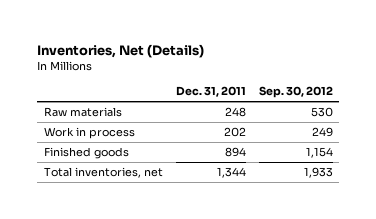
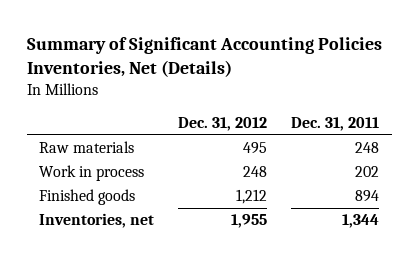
[37,43,205,58] Inventories, Net (Details) -> [26,37,382,78] Summary of Significant Accounting Policies Inventories, Net (Details)
[258,86,333,99] Sep. 30, 2012 -> none
none -> [178,116,268,131] Dec. 31, 2012
[43,167,163,179] Total inventories, net -> [38,213,154,229] Inventories, net

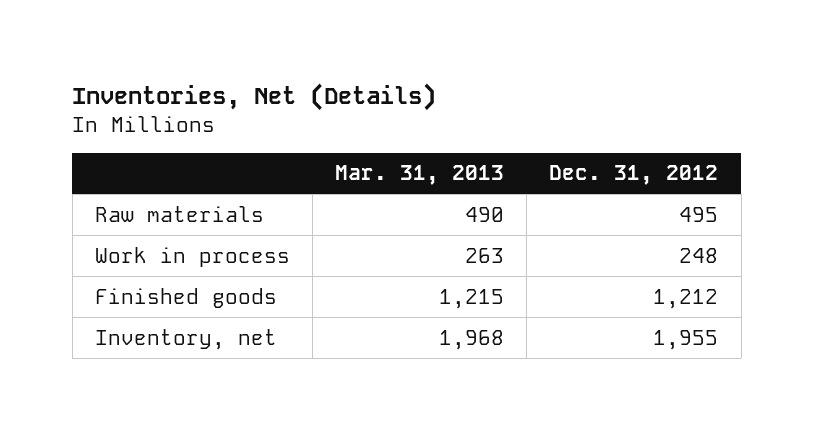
[26,37,382,78] Summary of Significant Accounting Policies Inventories, Net (Details) -> [72,83,437,112] Inventories, Net (Details)
[291,116,380,131] Dec. 31, 2011 -> none
none -> [335,165,505,186] Mar. 31, 2013
[38,213,154,229] Inventories, net -> [94,328,277,350] Inventory, net

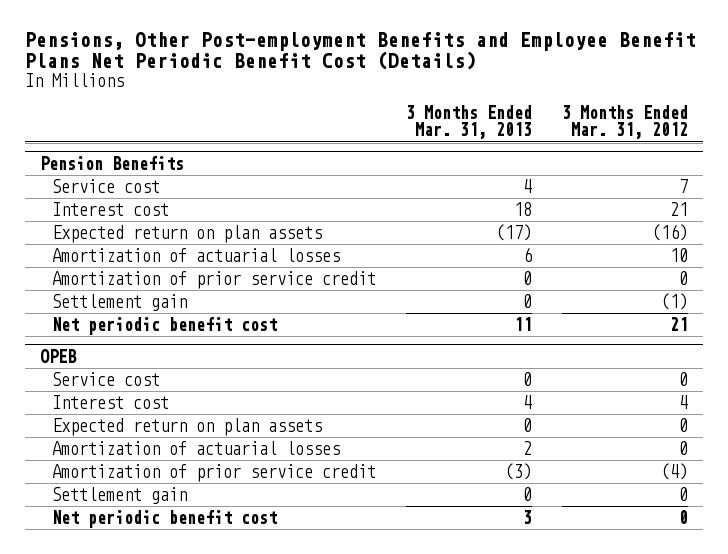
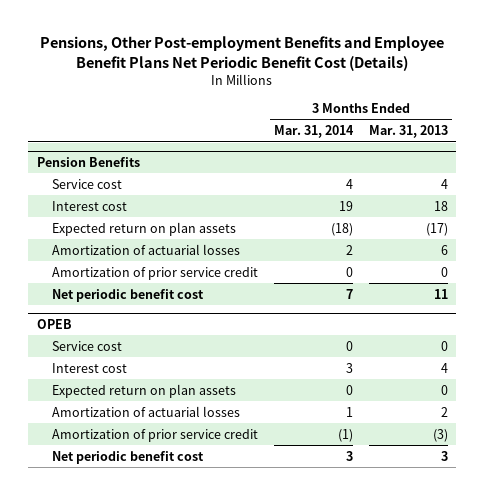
[562,104,689,140] 3 Months Ended Mar. 31, 2012 -> none
none -> [273,125,354,139] Mar. 31, 2014
[52,293,188,311] Settlement gain -> none
[52,486,188,504] Settlement gain -> none

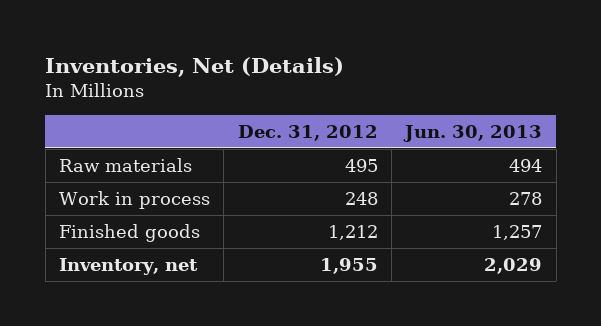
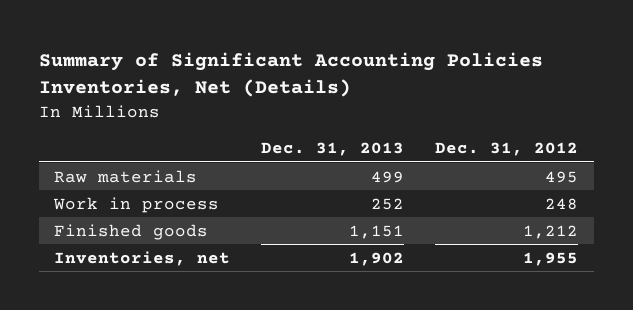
[45,56,345,77] Inventories, Net (Details) -> [38,52,543,98] Summary of Significant Accounting Policies Inventories, Net (Details)
[403,124,543,142] Jun. 30, 2013 -> none
none -> [261,142,405,157] Dec. 31, 2013
[58,257,198,275] Inventory, net -> [54,250,231,266] Inventories, net

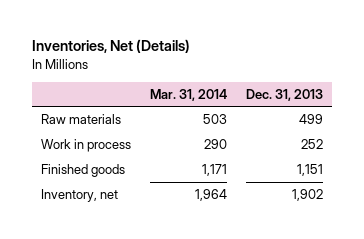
[38,52,543,98] Summary of Significant Accounting Policies Inventories, Net (Details) -> [31,39,190,54] Inventories, Net (Details)
[435,142,579,157] Dec. 31, 2012 -> none
none -> [149,88,227,101] Mar. 31, 2014
[54,250,231,266] Inventories, net -> [41,188,119,202] Inventory, net

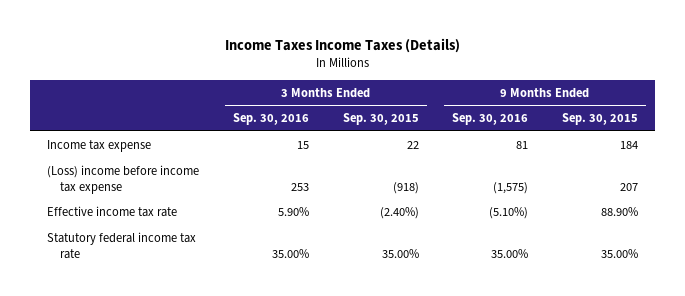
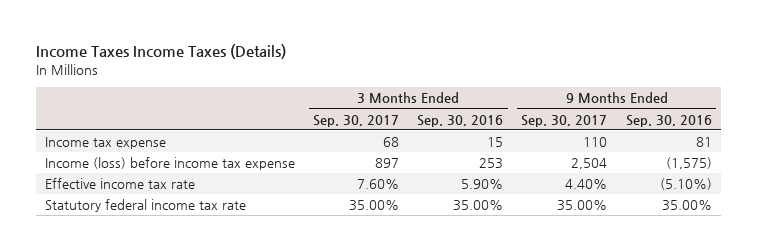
[342,113,419,126] Sep. 30, 2015 -> none
[561,113,638,126] Sep. 30, 2015 -> none
none -> [313,114,400,127] Sep. 30, 2017
none -> [521,114,608,127] Sep. 30, 2017
[47,164,200,194] (Loss) income before income tax expense -> [45,157,296,171] Income (loss) before income tax expense

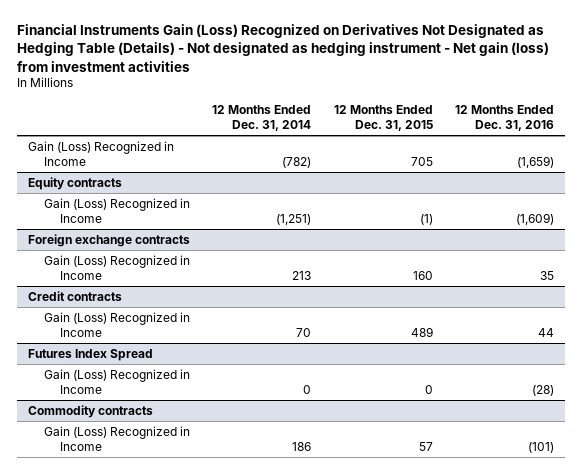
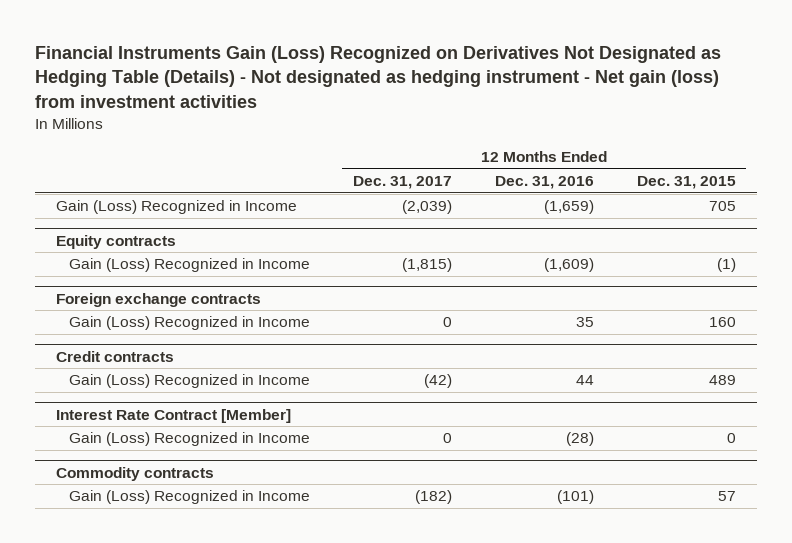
[212,105,312,132] 12 Months Ended Dec. 31, 2014 -> none
none -> [352,176,452,190] Dec. 31, 2017
[27,348,153,361] Futures Index Spread -> [55,408,291,423] Interest Rate Contract [Member]

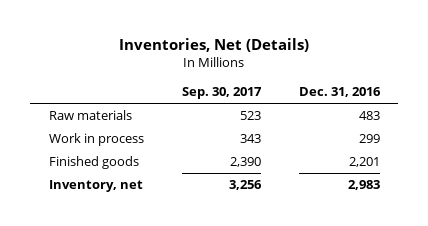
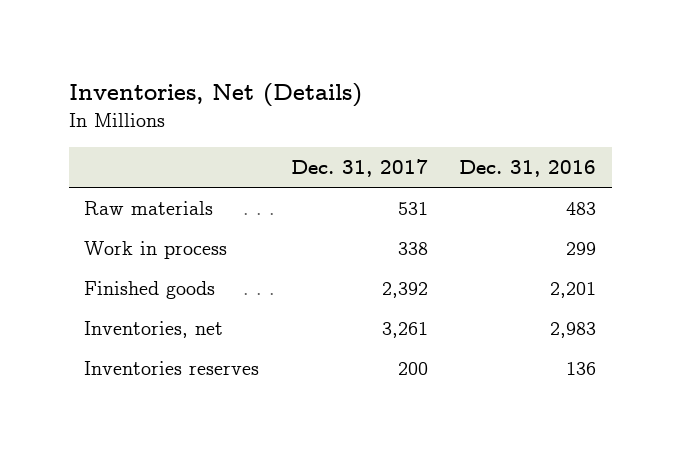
[181,87,262,100] Sep. 30, 2017 -> none
none -> [290,159,428,178] Dec. 31, 2017
[48,180,143,193] Inventory, net -> [84,320,224,338] Inventories, net
none -> [84,360,260,375] Inventories reserves

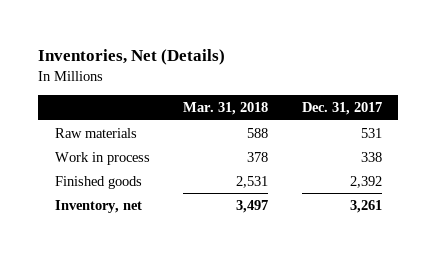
[459,160,597,178] Dec. 31, 2016 -> none
none -> [183,102,269,116] Mar. 31, 2018
[84,360,260,375] Inventories reserves -> none
[84,320,224,338] Inventories, net -> [54,199,142,213] Inventory, net

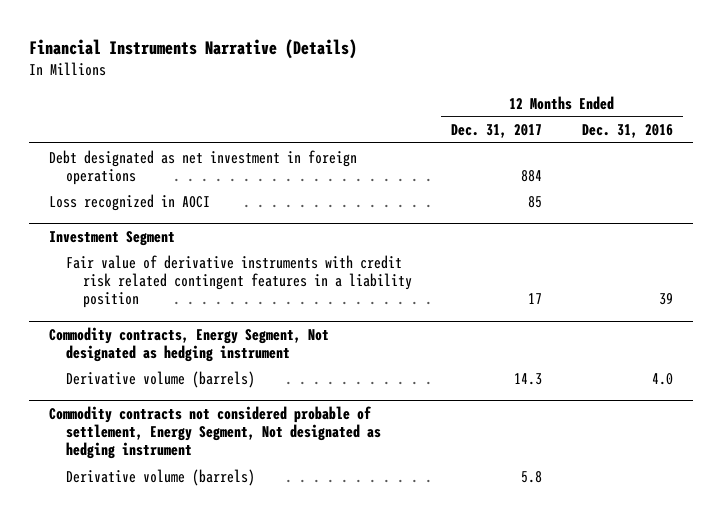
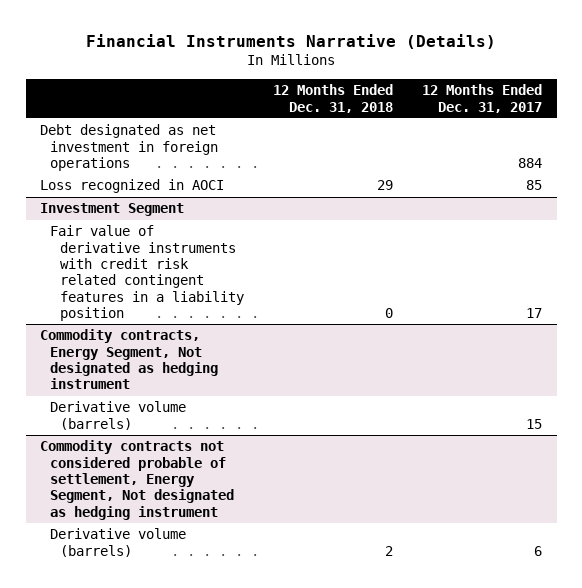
[581,124,673,139] Dec. 31, 2016 -> none
none -> [273,84,394,113] 12 Months Ended Dec. 31, 2018
[514,372,543,385] 14.3 -> [526,418,543,429] 15
[521,470,543,483] 5.8 -> [534,545,543,556] 6

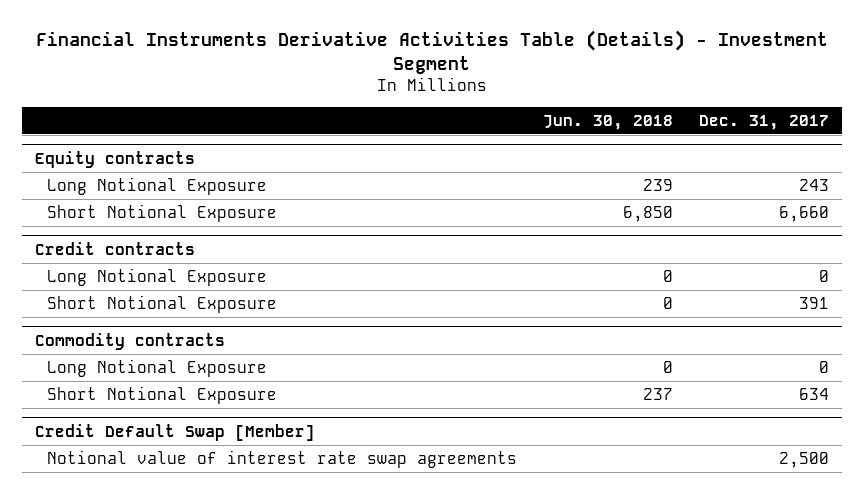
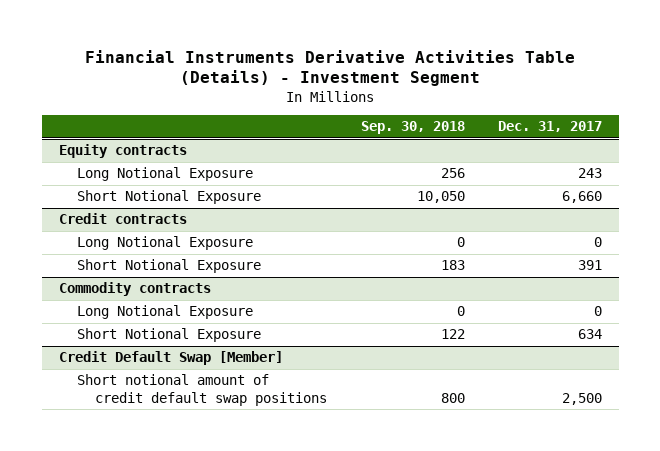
[542,114,673,130] Jun. 30, 2018 -> none
none -> [360,121,465,135] Sep. 30, 2018
[46,449,517,468] Notional value of interest rate swap agreements -> [76,374,328,406] Short notional amount of credit default swap positions

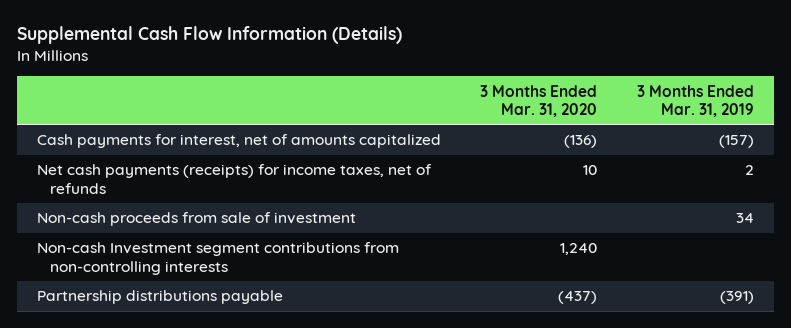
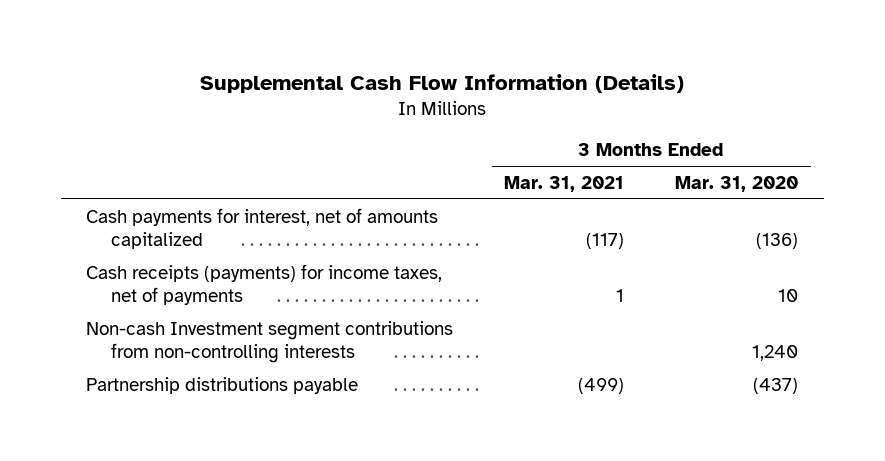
[637,84,755,117] 3 Months Ended Mar. 31, 2019 -> none
none -> [504,175,625,192] Mar. 31, 2021
[36,212,356,227] Non-cash proceeds from sale of investment -> none
[36,164,432,194] Net cash payments (receipts) for income taxes, net of refunds -> [86,263,443,306] Cash receipts (payments) for income taxes, net of payments

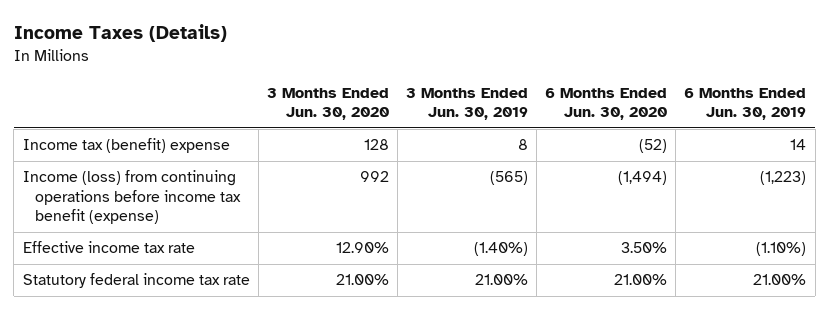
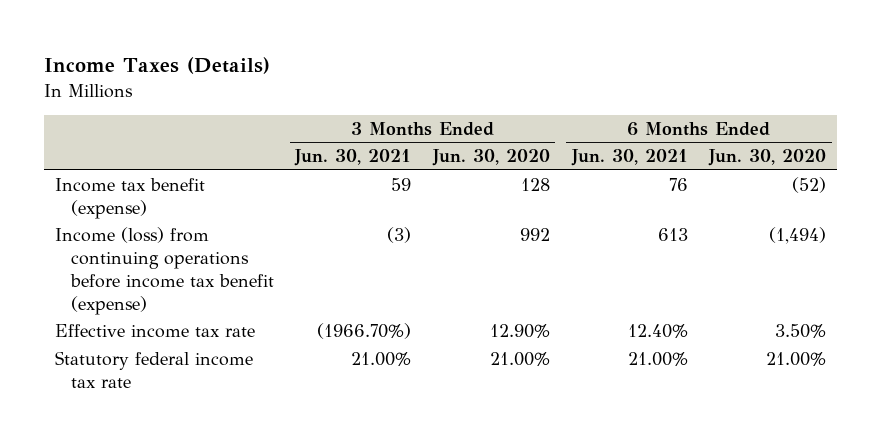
[405,88,528,121] 3 Months Ended Jun. 30, 2019 -> none
[684,88,807,121] 6 Months Ended Jun. 30, 2019 -> none
none -> [294,149,412,167] Jun. 30, 2021
none -> [570,149,688,167] Jun. 30, 2021
[22,138,230,154] Income tax (benefit) expense -> [55,177,206,219] Income tax benefit (expense)

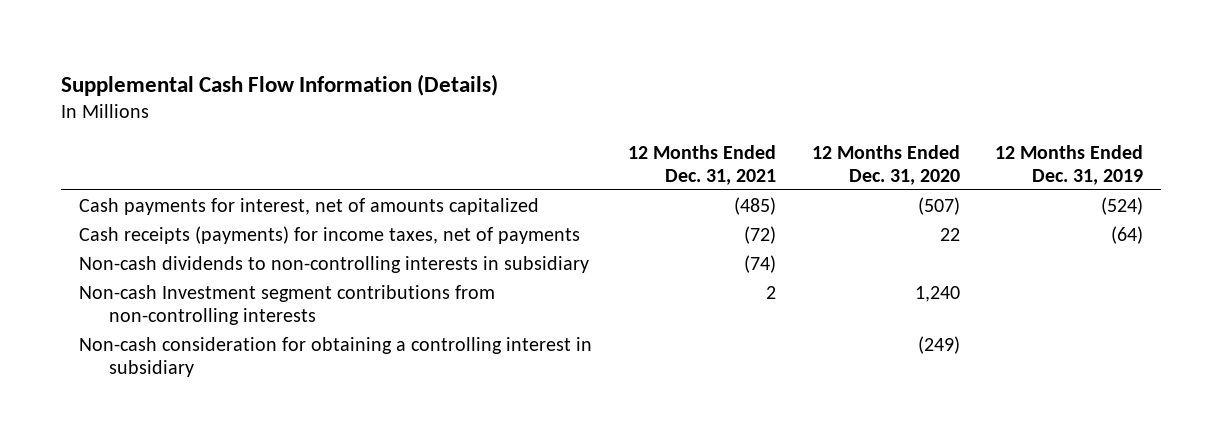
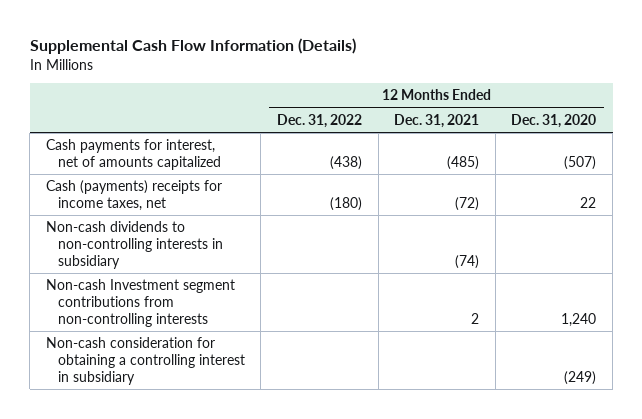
[995,144,1144,185] 12 Months Ended Dec. 31, 2019 -> none
none -> [277,113,363,128] Dec. 31, 2022
[79,225,581,244] Cash receipts (payments) for income taxes, net of payments -> [45,180,222,212] Cash (payments) receipts for income taxes, net

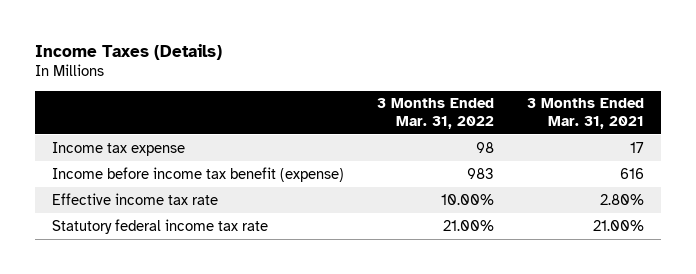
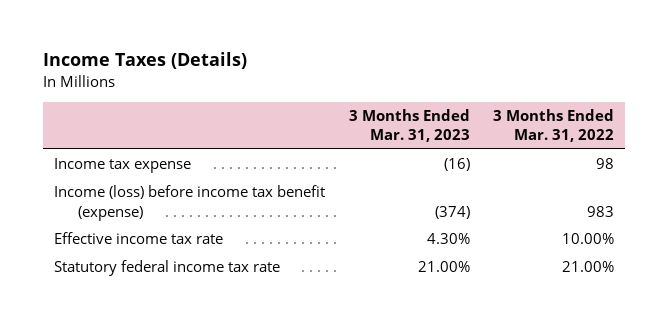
[527,98,645,129] 3 Months Ended Mar. 31, 2021 -> none
none -> [348,109,470,143] 3 Months Ended Mar. 31, 2023
[51,166,344,182] Income before income tax benefit (expense) -> [54,185,326,221] Income (loss) before income tax benefit (expense)

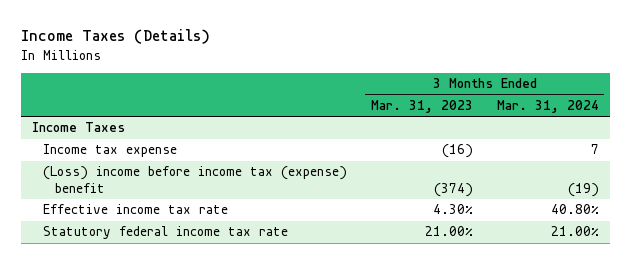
[492,109,614,143] 3 Months Ended Mar. 31, 2022 -> none
none -> [496,100,599,114] Mar. 31, 2024
none -> [32,122,126,133] Income Taxes
[54,185,326,221] Income (loss) before income tax benefit (expense) -> [43,166,348,194] (Loss) income before income tax (expense) benefit

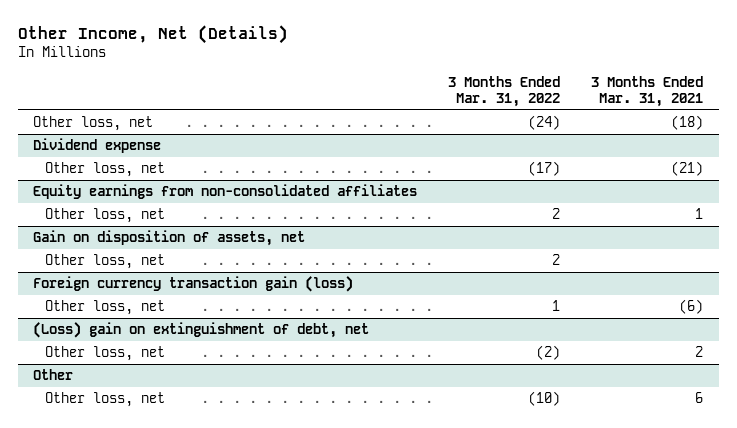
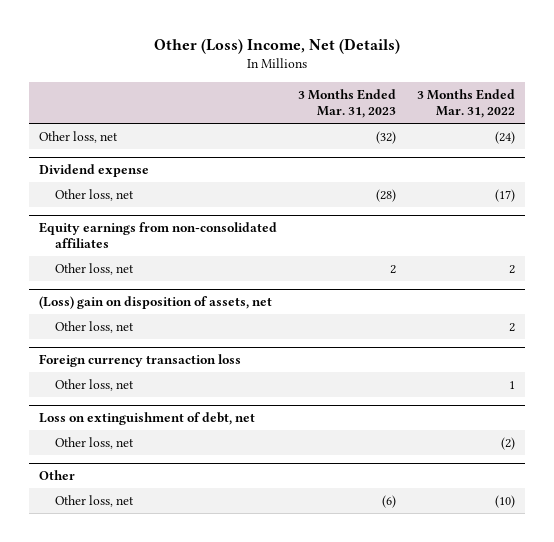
[17,24,288,44] Other Income, Net (Details) -> [153,37,400,54] Other (Loss) Income, Net (Details)
[591,76,704,108] 3 Months Ended Mar. 31, 2021 -> none
none -> [297,89,396,119] 3 Months Ended Mar. 31, 2023
[33,230,306,247] Gain on disposition of assets, net -> [39,296,273,310] (Loss) gain on disposition of assets, net
[33,276,354,293] Foreign currency transaction gain (loss) -> [39,354,242,368] Foreign currency transaction loss
[33,322,370,339] (Loss) gain on extinguishment of debt, net -> [39,412,256,426] Loss on extinguishment of debt, net

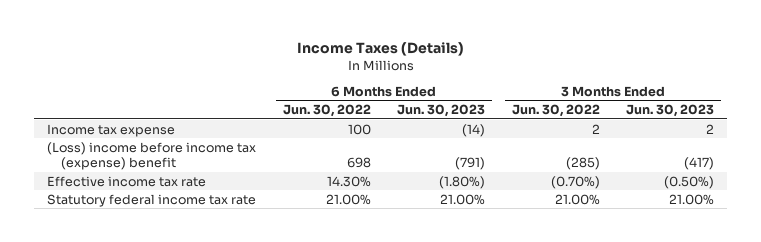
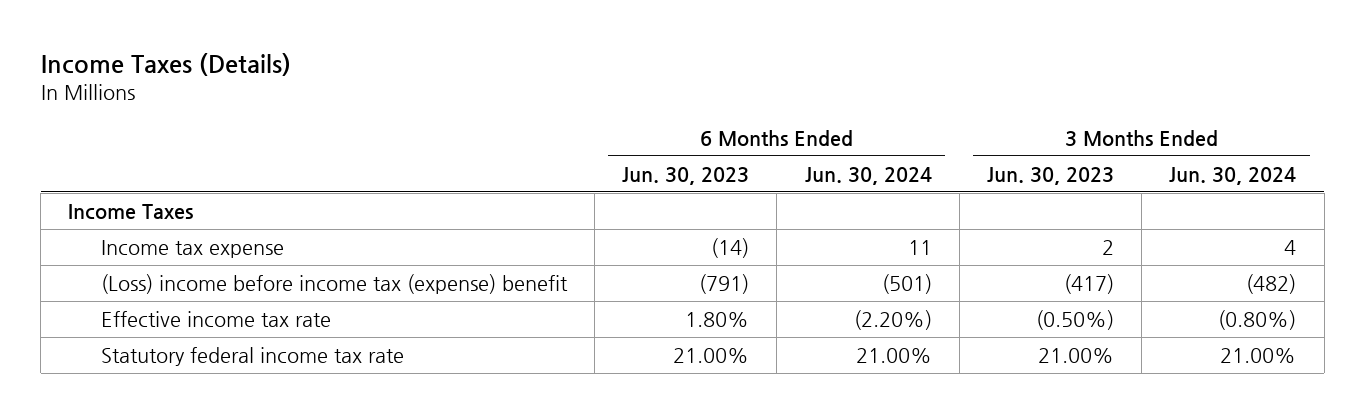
[282,104,371,118] Jun. 30, 2022 -> none
[511,104,600,118] Jun. 30, 2022 -> none
none -> [804,166,932,185] Jun. 30, 2024
none -> [1169,166,1297,185] Jun. 30, 2024
none -> [68,204,194,221] Income Taxes
[439,175,486,189] (1.80%) -> [685,312,750,328] 1.80%

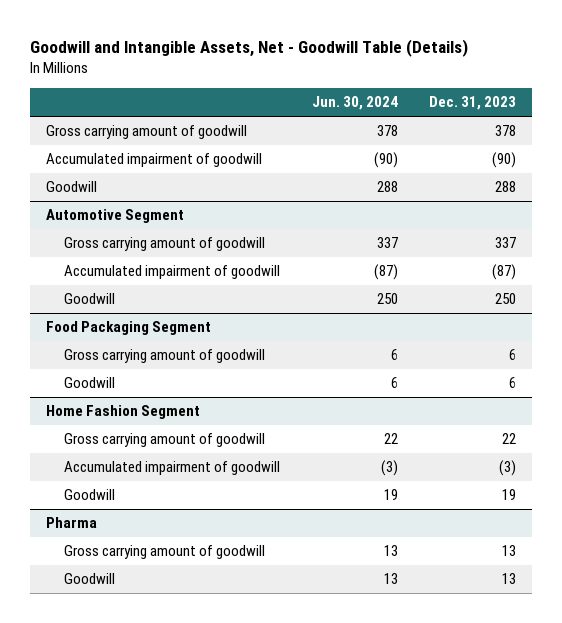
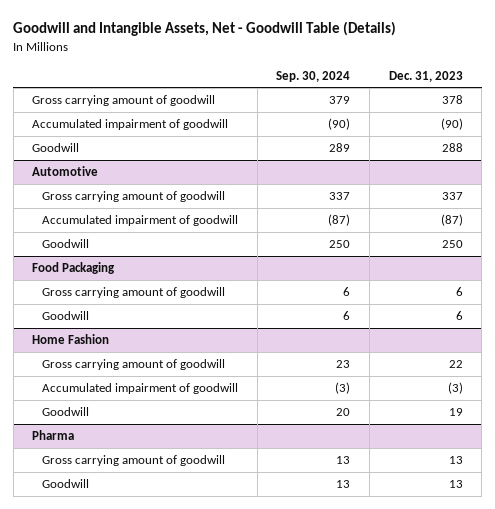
[311,96,398,111] Jun. 30, 2024 -> none
none -> [276,70,351,82] Sep. 30, 2024
[45,209,184,224] Automotive Segment -> [32,165,99,176] Automotive
[45,321,211,336] Food Packaging Segment -> [32,261,116,274] Food Packaging
[45,405,200,420] Home Fashion Segment -> [32,333,110,344] Home Fashion

